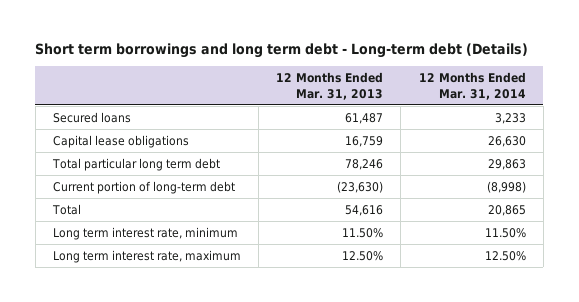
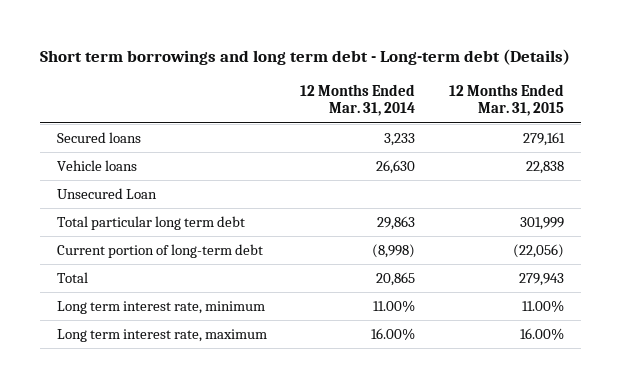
[276,72,384,100] 12 Months Ended Mar. 31, 2013 -> none
none -> [448,83,564,117] 12 Months Ended Mar. 31, 2015
[52,135,189,149] Capital lease obligations -> [56,160,137,172] Vehicle loans
none -> [56,188,157,200] Unsecured Loan
[484,228,526,239] 11.50% -> [373,300,416,313] 11.00%
[484,251,526,262] 12.50% -> [371,328,416,341] 16.00%

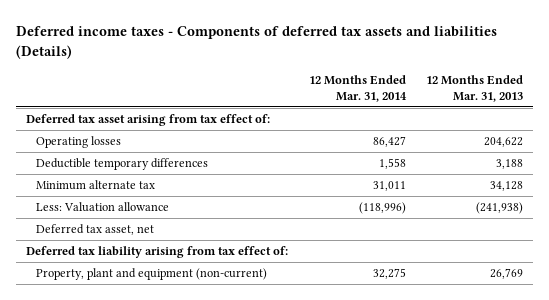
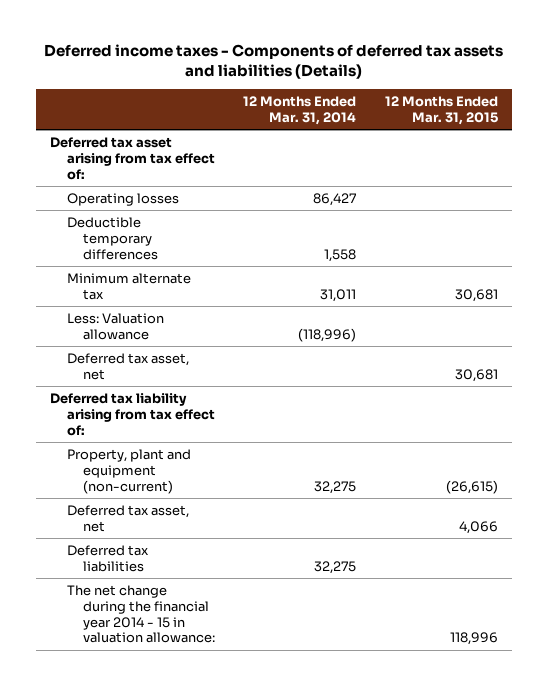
[425,74,523,102] 12 Months Ended Mar. 31, 2013 -> none
none -> [385,96,499,125] 12 Months Ended Mar. 31, 2015
none -> [66,504,189,532] Deferred tax asset, net
none -> [66,544,149,572] Deferred tax liabilities
none -> [66,584,215,644] The net change during the financial year 2014 - 15 in valuation allowance:

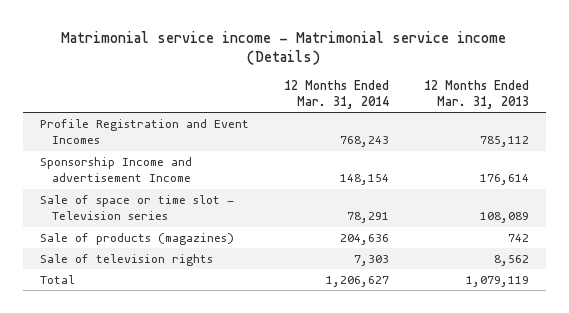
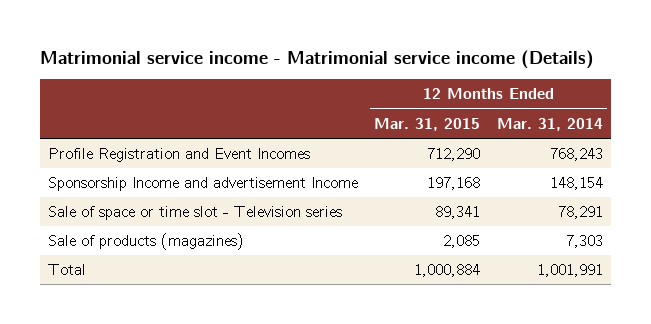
[423,79,529,109] 12 Months Ended Mar. 31, 2013 -> none
none -> [374,117,481,131] Mar. 31, 2015
[40,253,214,266] Sale of television rights -> none
[339,233,389,245] 204,636 -> [565,235,603,249] 7,303
[325,275,389,287] 1,206,627 -> [536,264,603,278] 1,001,991

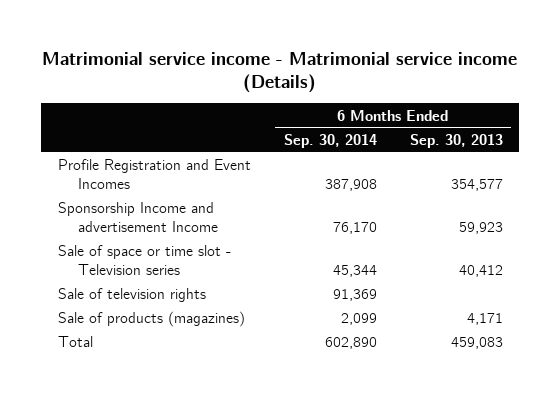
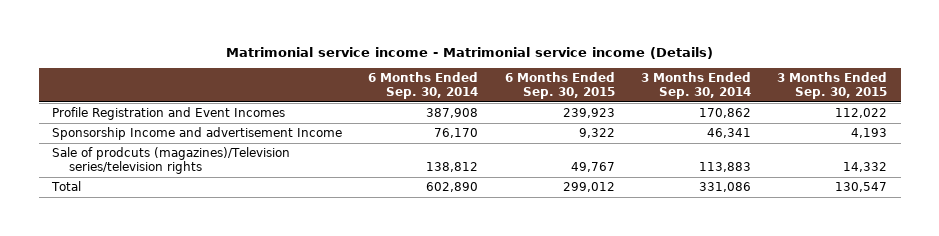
[409,133,503,148] Sep. 30, 2013 -> none
none -> [504,72,615,99] 6 Months Ended Sep. 30, 2015
none -> [641,72,752,99] 3 Months Ended Sep. 30, 2014
none -> [777,72,888,99] 3 Months Ended Sep. 30, 2015
[57,288,206,303] Sale of television rights -> none
[57,311,245,328] Sale of products (magazines) -> none
[57,245,231,276] Sale of space or time slot - Television series -> [52,147,291,174] Sale of prodcuts (magazines)/Television series/television rights
[332,265,377,278] 45,344 -> [426,161,479,172] 138,812

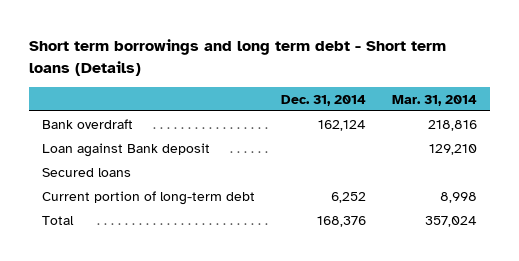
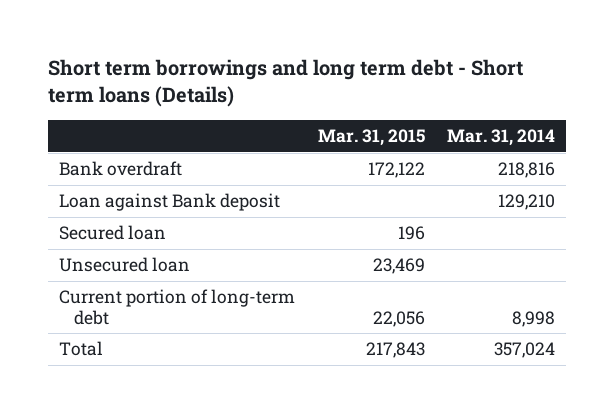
[281,94,367,106] Dec. 31, 2014 -> none
none -> [317,128,425,146] Mar. 31, 2015
[42,167,132,177] Secured loans -> [59,225,167,241] Secured loan
none -> [59,257,191,273] Unsecured loan

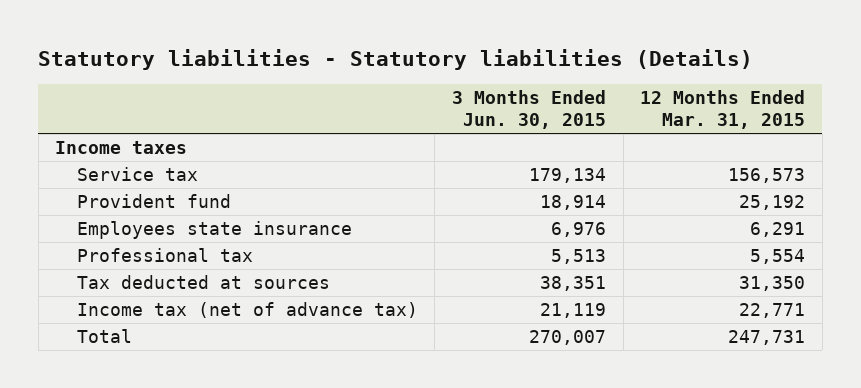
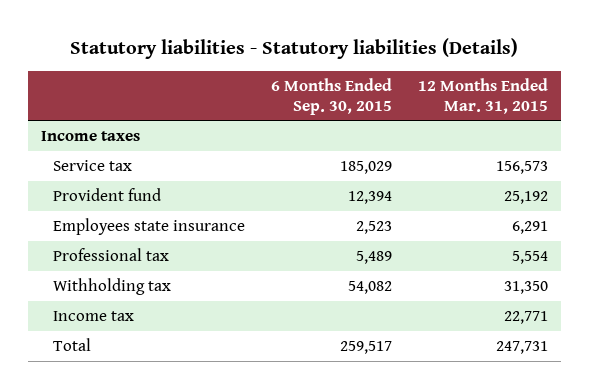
[451,89,606,130] 3 Months Ended Jun. 30, 2015 -> none
none -> [270,78,392,115] 6 Months Ended Sep. 30, 2015
[76,275,330,290] Tax deducted at sources -> [53,278,172,296] Withholding tax
[76,302,418,319] Income tax (net of advance tax) -> [53,311,135,322] Income tax

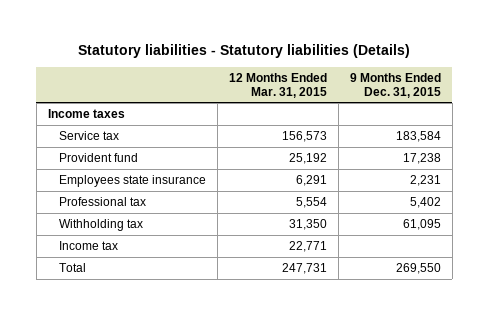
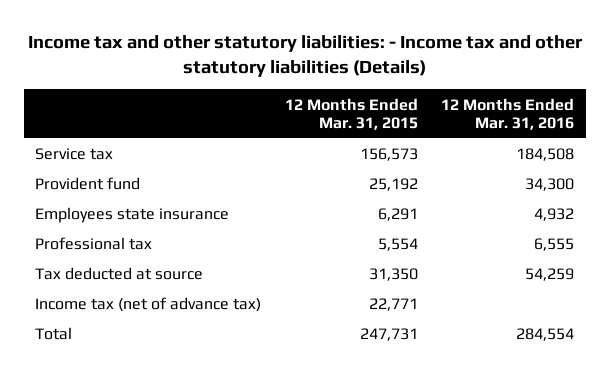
[78,43,411,58] Statutory liabilities - Statutory liabilities (Details) -> [27,35,583,78] Income tax and other statutory liabilities: - Income tax and other statutory liabilities (Details)
[350,72,442,98] 9 Months Ended Dec. 31, 2015 -> none
none -> [441,97,575,131] 12 Months Ended Mar. 31, 2016
[47,108,125,118] Income taxes -> none
[59,218,144,231] Withholding tax -> [35,267,204,281] Tax deducted at source
[59,240,119,250] Income tax -> [35,297,262,313] Income tax (net of advance tax)

